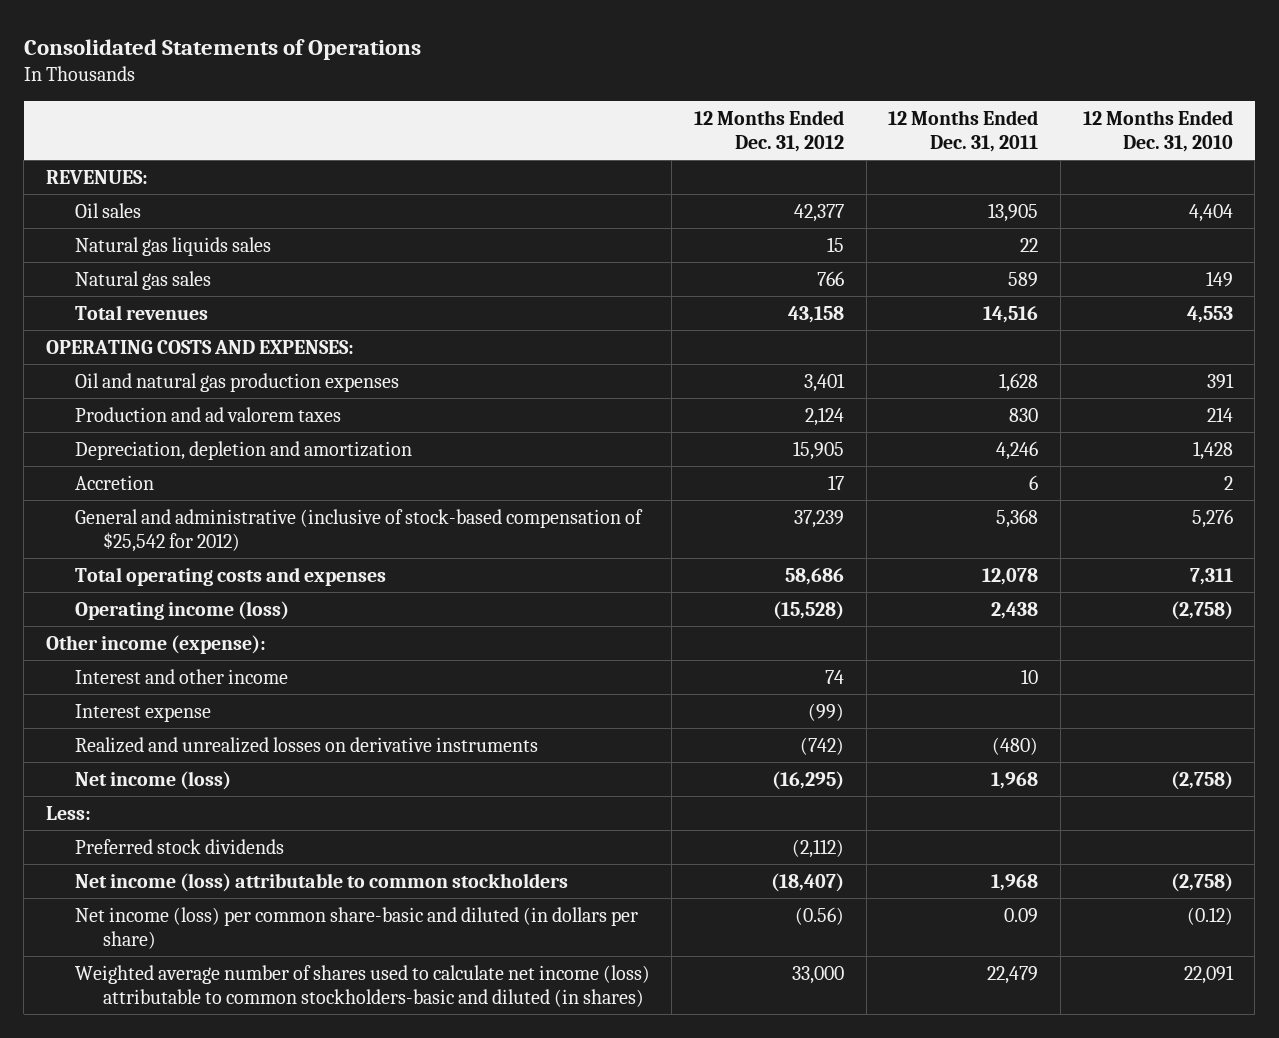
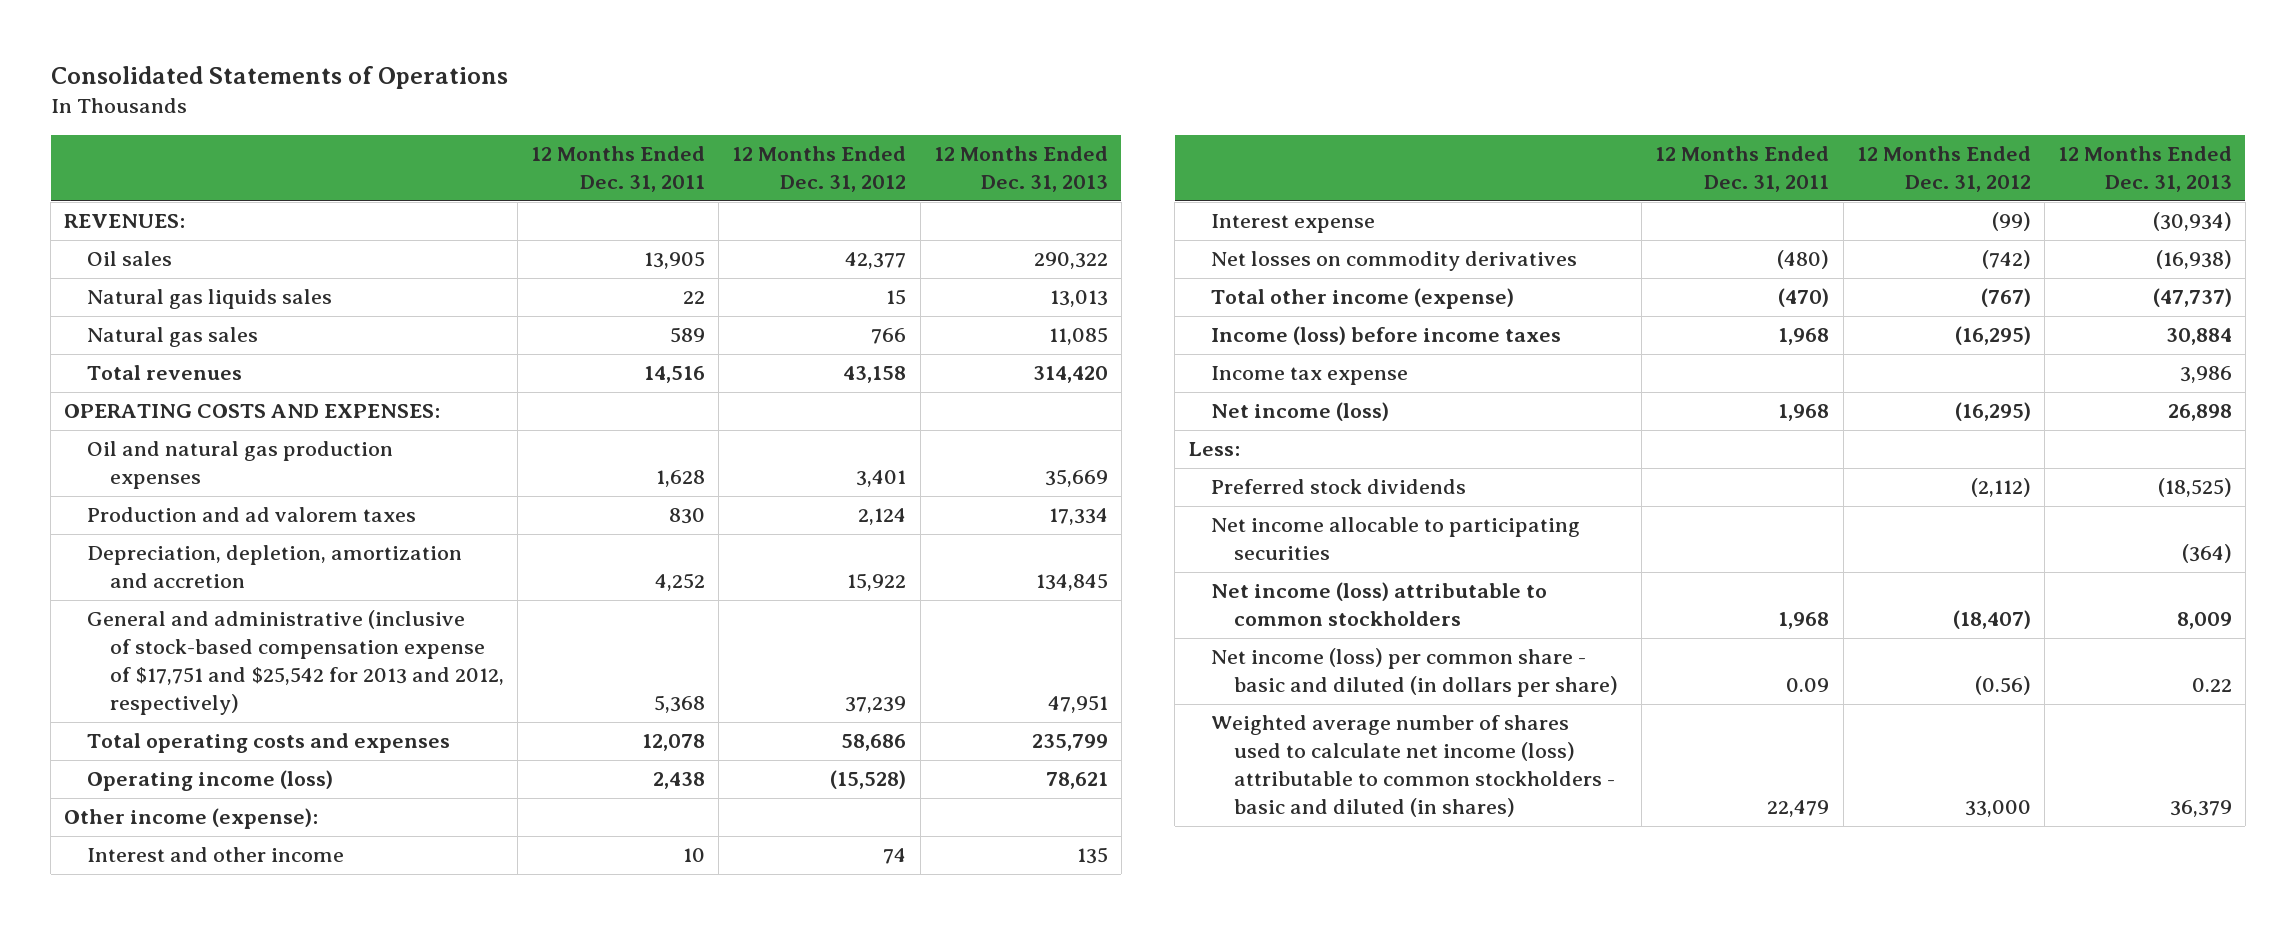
[1082,109,1233,152] 12 Months Ended Dec. 31, 2010 -> none
none -> [933,146,1108,193] 12 Months Ended Dec. 31, 2013
[74,474,154,490] Accretion -> none
[74,440,412,460] Depreciation, depletion and amortization -> [87,545,463,589] Depreciation, depletion, amortization and accretion
[792,440,844,460] 15,905 -> [847,573,907,592] 15,922
[996,440,1039,460] 4,246 -> [655,573,706,592] 4,252
[74,508,643,552] General and administrative (inclusive of stock-based compensation of $25,542 for 2012) -> [87,610,505,716] General and administrative (inclusive of stock-based compensation expense of $17,751 and $25,542 for 2013 and 2012, respectively)
[74,736,538,753] Realized and unrealized losses on derivative instruments -> [1211,251,1578,272] Net losses on commodity derivatives
none -> [1211,288,1515,310] Total other income (expense)
none -> [1211,326,1562,346] Income (loss) before income taxes
none -> [1211,366,1409,386] Income tax expense
none -> [1211,517,1581,561] Net income allocable to participating securities
[74,906,638,949] Net income (loss) per common share-basic and diluted (in dollars per share) -> [1211,648,1619,698] Net income (loss) per common share - basic and diluted (in dollars per share)
[74,964,650,1007] Weighted average number of shares used to calculate net income (loss) attributable to common stockholders-basic and diluted (in shares) -> [1211,715,1616,818] Weighted average number of shares used to calculate net income (loss) attributable to common stockholders - basic and diluted (in shares)

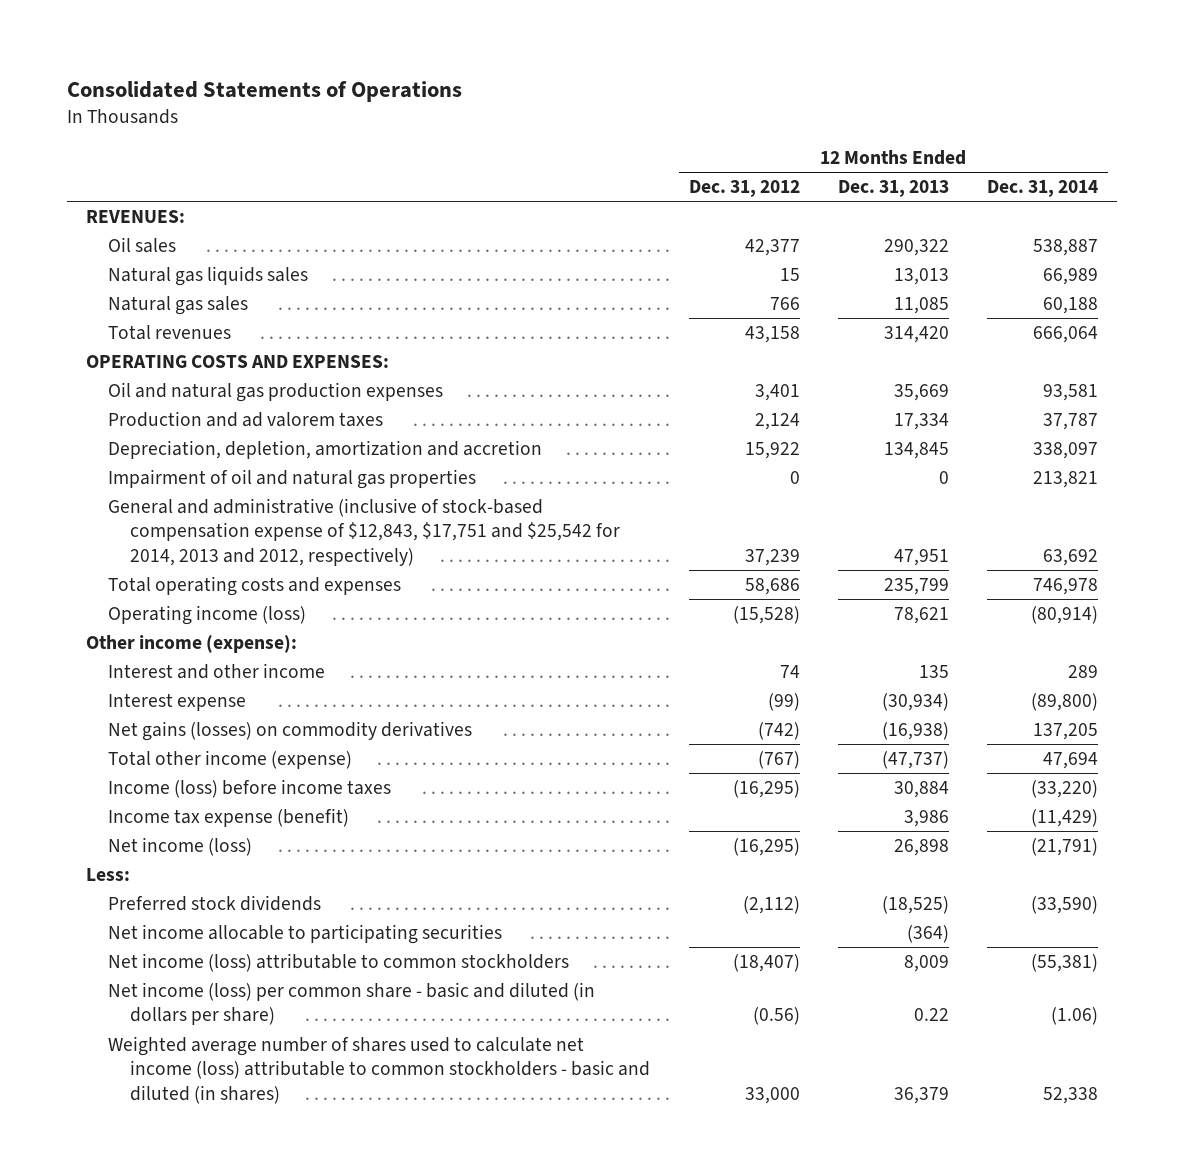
[531,146,706,193] 12 Months Ended Dec. 31, 2011 -> none
none -> [987,180,1099,198] Dec. 31, 2014
none -> [108,469,477,490] Impairment of oil and natural gas properties
[87,610,505,716] General and administrative (inclusive of stock-based compensation expense of $17,751 and $25,542 for 2013 and 2012, respectively) -> [108,498,621,566] General and administrative (inclusive of stock-based compensation expense of $12,843, $17,751 and $25,542 for 2014, 2013 and 2012, respectively)
[1211,251,1578,272] Net losses on commodity derivatives -> [108,721,473,742] Net gains (losses) on commodity derivatives
[1211,366,1409,386] Income tax expense -> [108,808,350,828] Income tax expense (benefit)

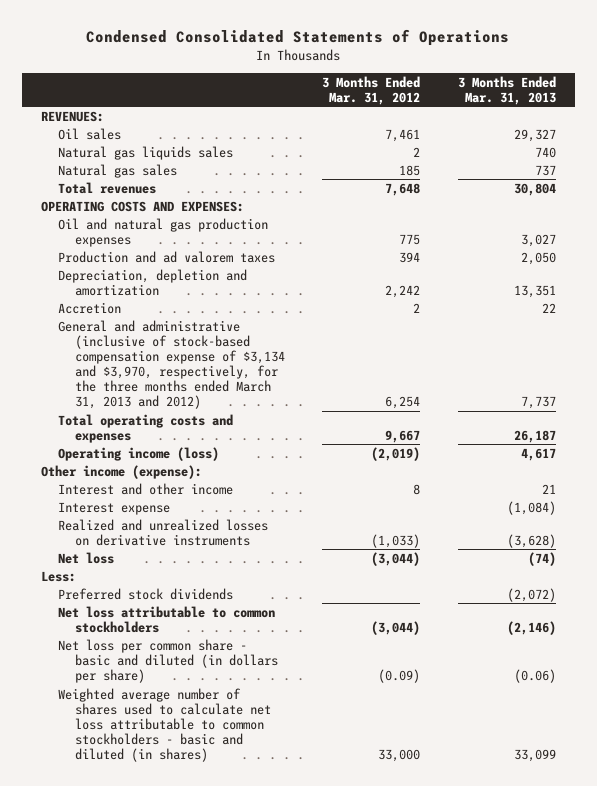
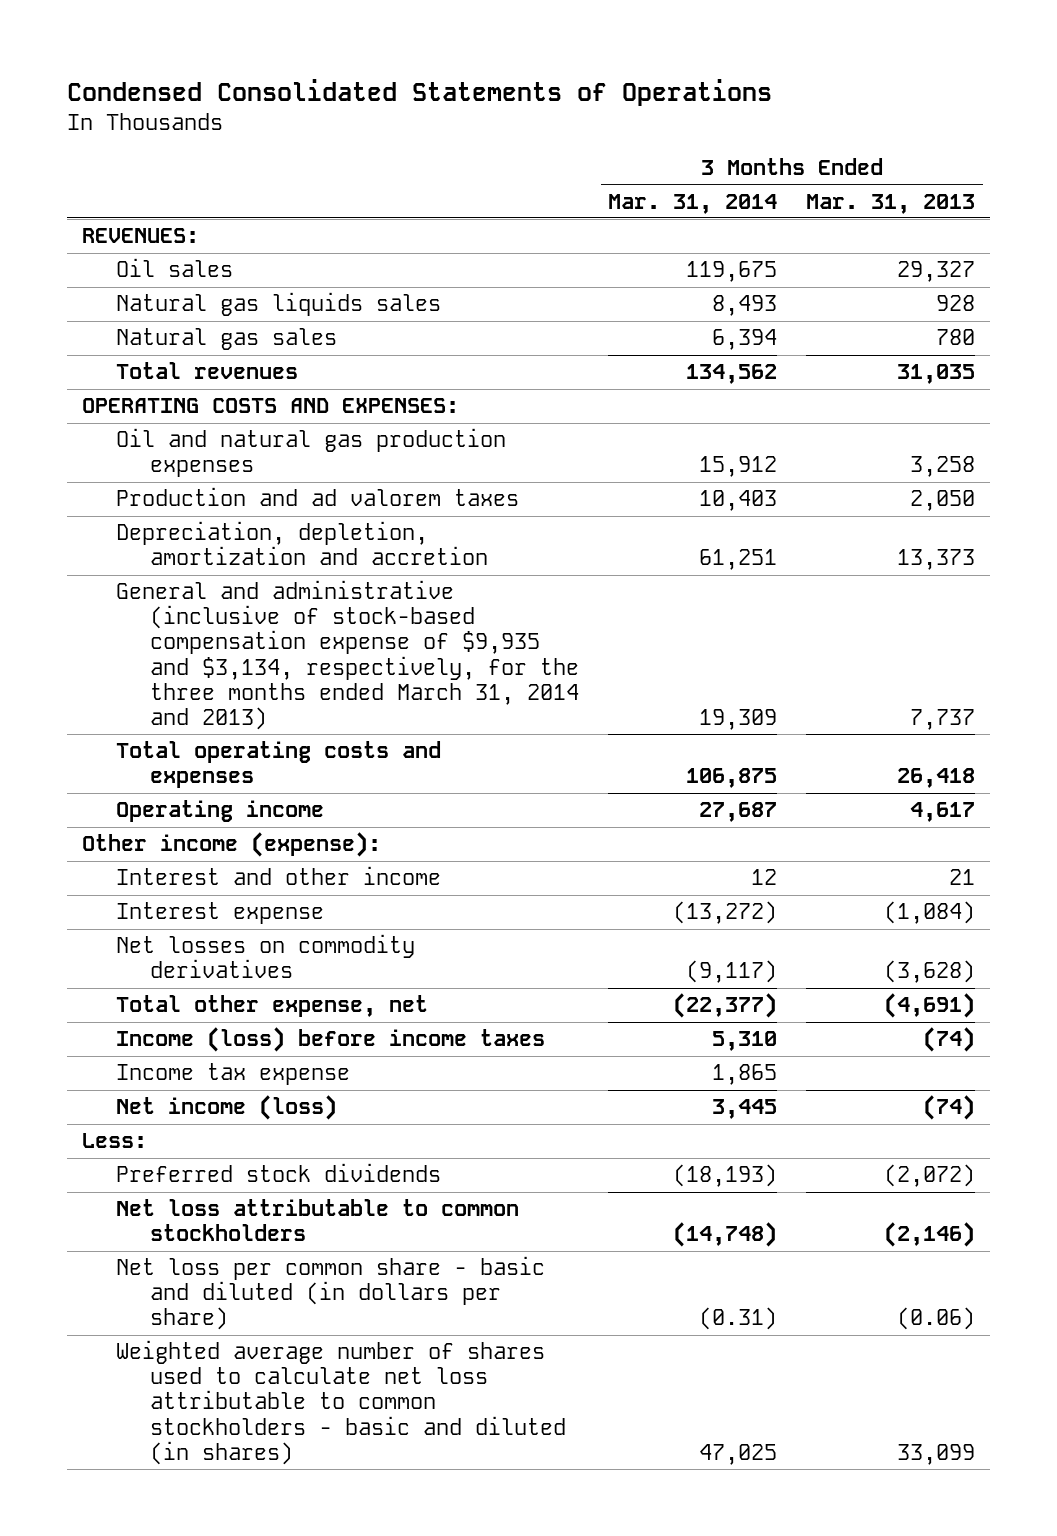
[322,75,421,105] 3 Months Ended Mar. 31, 2012 -> none
none -> [608,193,778,214] Mar. 31, 2014
[534,146,556,158] 740 -> [936,295,976,312] 928
[534,164,556,176] 737 -> [936,329,976,346] 780
[513,182,556,196] 30,804 -> [897,364,976,385] 31,035
[520,233,556,247] 3,027 -> [910,456,976,478] 3,258
[57,301,121,314] Accretion -> none
[57,268,247,296] Depreciation, depletion and amortization -> [115,521,488,566] Depreciation, depletion, amortization and accretion
[513,284,556,298] 13,351 -> [897,549,976,571] 13,373
[57,319,285,410] General and administrative (inclusive of stock-based compensation expense of $3,134 and $3,970, respectively, for the three months ended March 31, 2013 and 2012) -> [115,580,579,730] General and administrative (inclusive of stock-based compensation expense of $9,935 and $3,134, respectively, for the three months ended March 31, 2014 and 2013)
[513,429,556,443] 26,187 -> [897,768,976,789] 26,418
[57,446,219,461] Operating income (loss) -> [115,800,324,823] Operating income
[57,518,268,546] Realized and unrealized losses on derivative instruments -> [115,934,415,979] Net losses on commodity derivatives
none -> [115,995,428,1018] Total other expense, net
none -> [115,1027,545,1053] Income (loss) before income taxes
none -> [115,1063,350,1086] Income tax expense
[57,551,114,564] Net loss -> [115,1095,337,1121] Net income (loss)

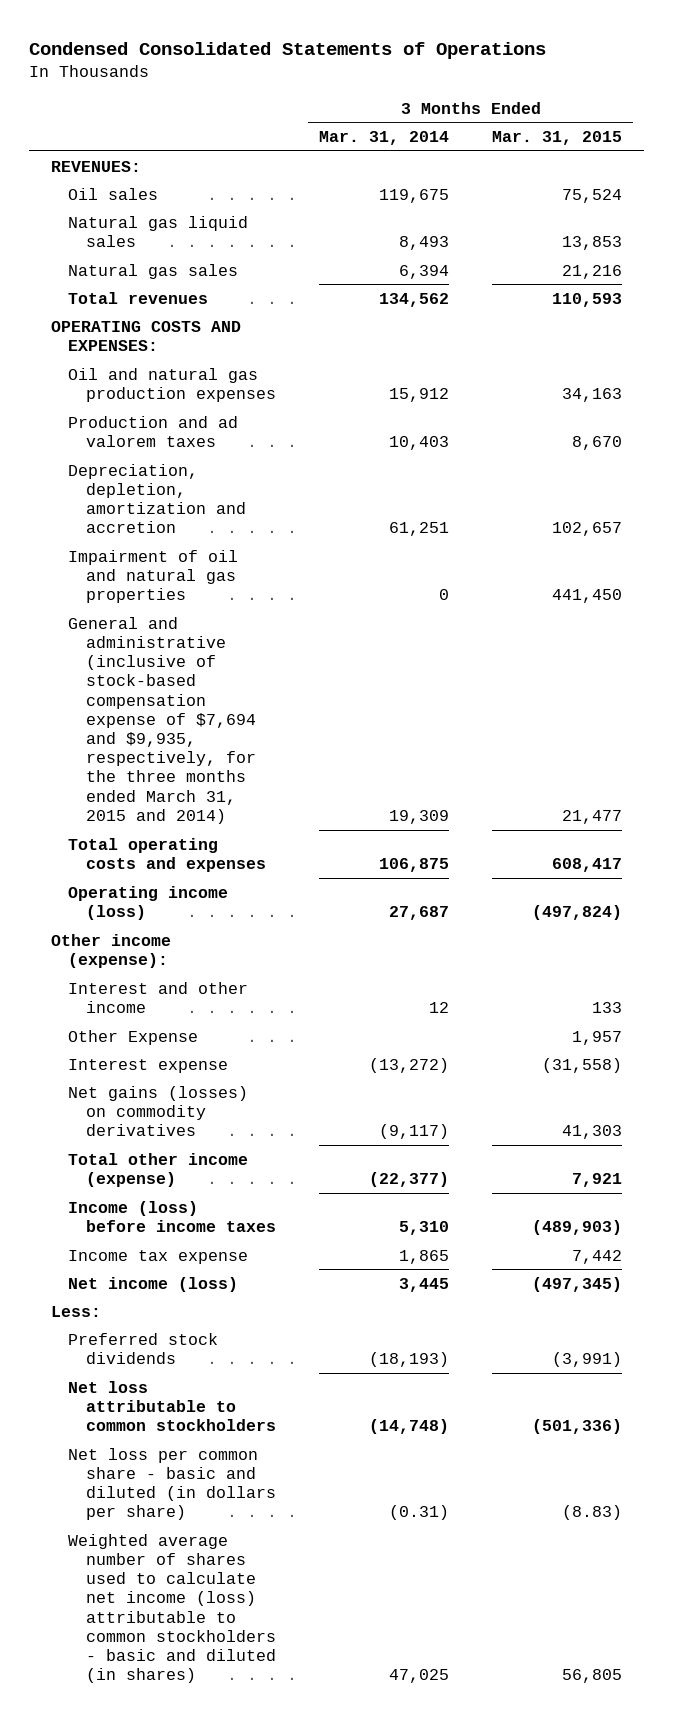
[806,193,976,214] Mar. 31, 2013 -> none
none -> [492,131,623,146] Mar. 31, 2015
[115,292,441,317] Natural gas liquids sales -> [68,215,249,247] Natural gas liquid sales
none -> [68,549,239,604] Impairment of oil and natural gas properties
[115,580,579,730] General and administrative (inclusive of stock-based compensation expense of $9,935 and $3,134, respectively, for the three months ended March 31, 2014 and 2013) -> [68,616,256,824] General and administrative (inclusive of stock-based compensation expense of $7,694 and $9,935, respectively, for the three months ended March 31, 2015 and 2014)
[115,800,324,823] Operating income -> [68,885,229,920] Operating income (loss)
none -> [68,1029,199,1045] Other Expense
[115,934,415,979] Net losses on commodity derivatives -> [68,1085,249,1137] Net gains (losses) on commodity derivatives
[115,995,428,1018] Total other expense, net -> [68,1152,249,1187] Total other income (expense)
[115,1340,566,1465] Weighted average number of shares used to calculate net loss attributable to common stockholders - basic and diluted (in shares) -> [68,1533,276,1684] Weighted average number of shares used to calculate net income (loss) attributable to common stockholders - basic and diluted (in shares)

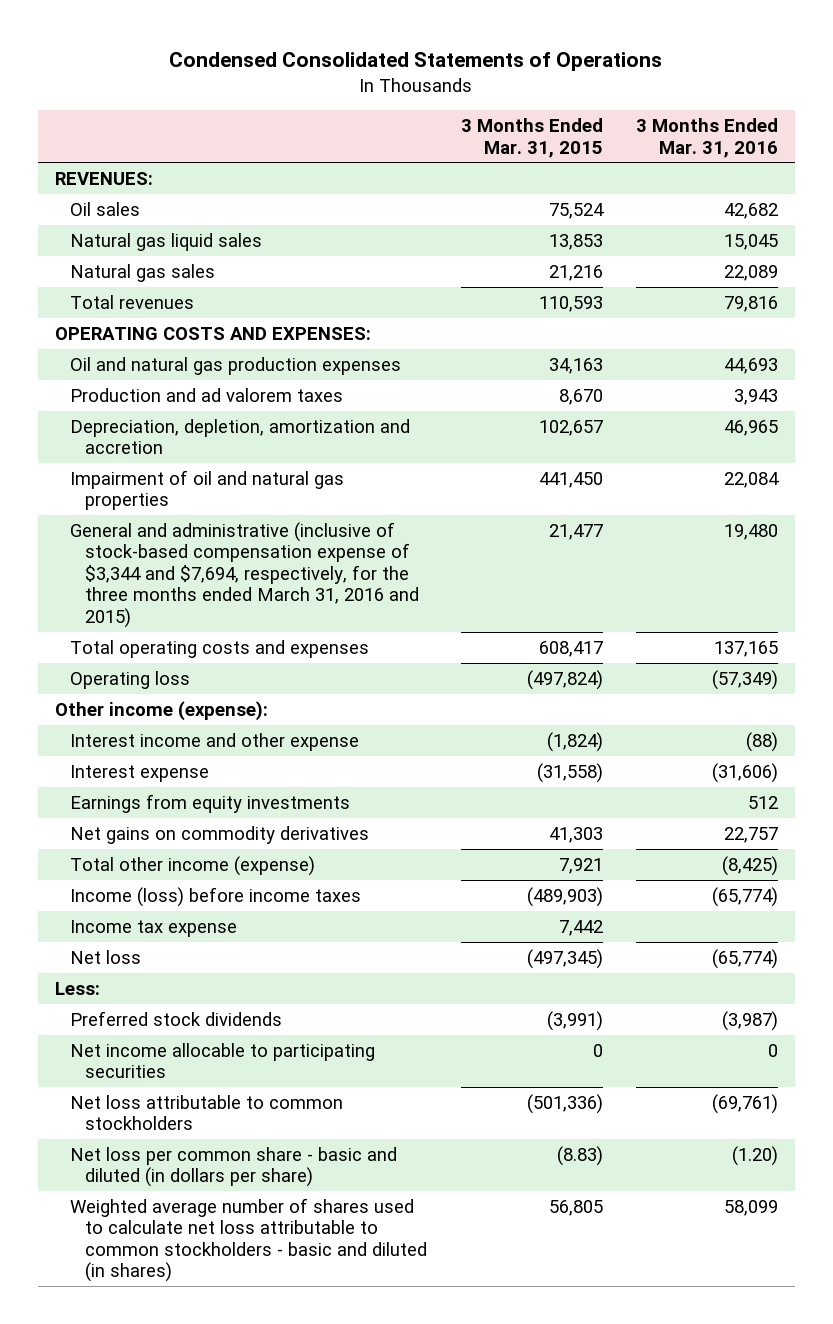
[319,131,450,146] Mar. 31, 2014 -> none
none -> [635,118,778,158] 3 Months Ended Mar. 31, 2016
[68,616,256,824] General and administrative (inclusive of stock-based compensation expense of $7,694 and $9,935, respectively, for the three months ended March 31, 2015 and 2014) -> [70,521,420,628] General and administrative (inclusive of stock-based compensation expense of $3,344 and $7,694, respectively, for the three months ended March 31, 2016 and 2015)
[68,885,229,920] Operating income (loss) -> [70,670,191,689] Operating loss
[68,1029,199,1045] Other Expense -> none
[68,981,249,1013] Interest and other income -> [70,732,360,751] Interest income and other expense
[592,1001,623,1013] 133 -> [546,731,603,752] (1,824)
none -> [70,793,351,813] Earnings from equity investments
[68,1085,249,1137] Net gains (losses) on commodity derivatives -> [70,825,370,844] Net gains on commodity derivatives
[68,1276,239,1292] Net income (loss) -> [70,949,142,964] Net loss
none -> [70,1042,376,1079] Net income allocable to participating securities
[68,1533,276,1684] Weighted average number of shares used to calculate net income (loss) attributable to common stockholders - basic and diluted (in shares) -> [70,1197,428,1283] Weighted average number of shares used to calculate net loss attributable to common stockholders - basic and diluted (in shares)

